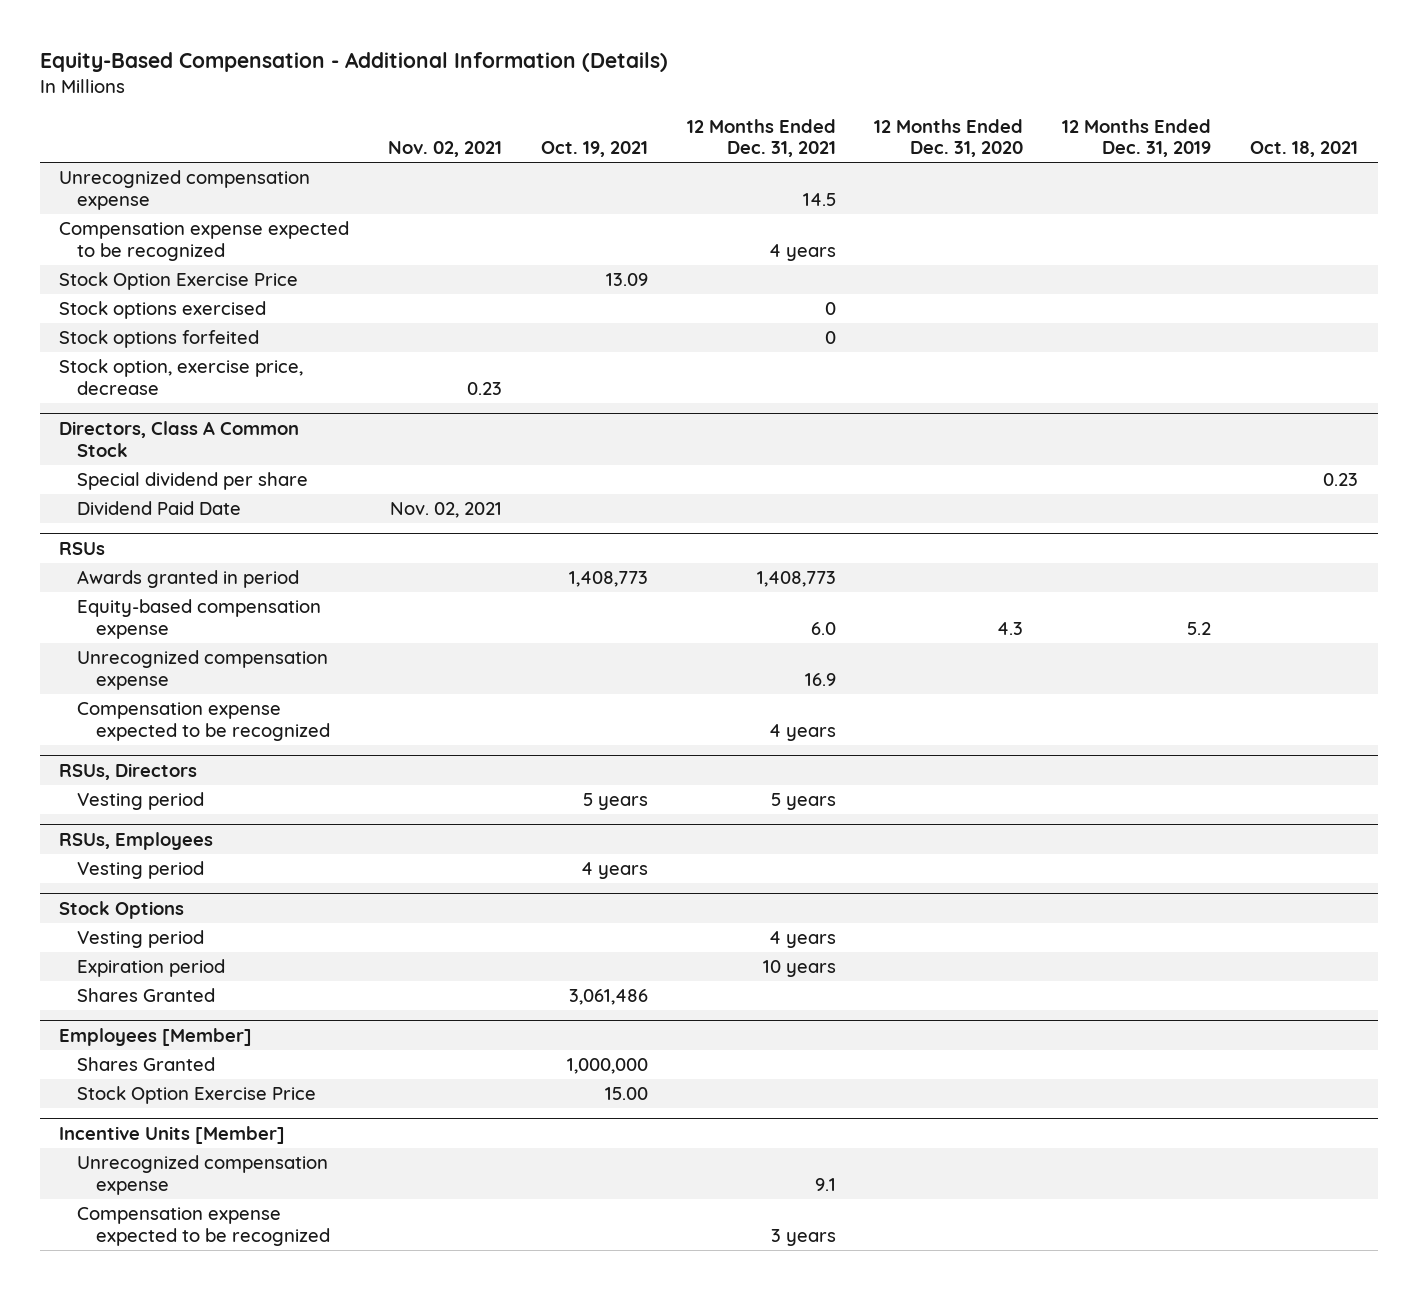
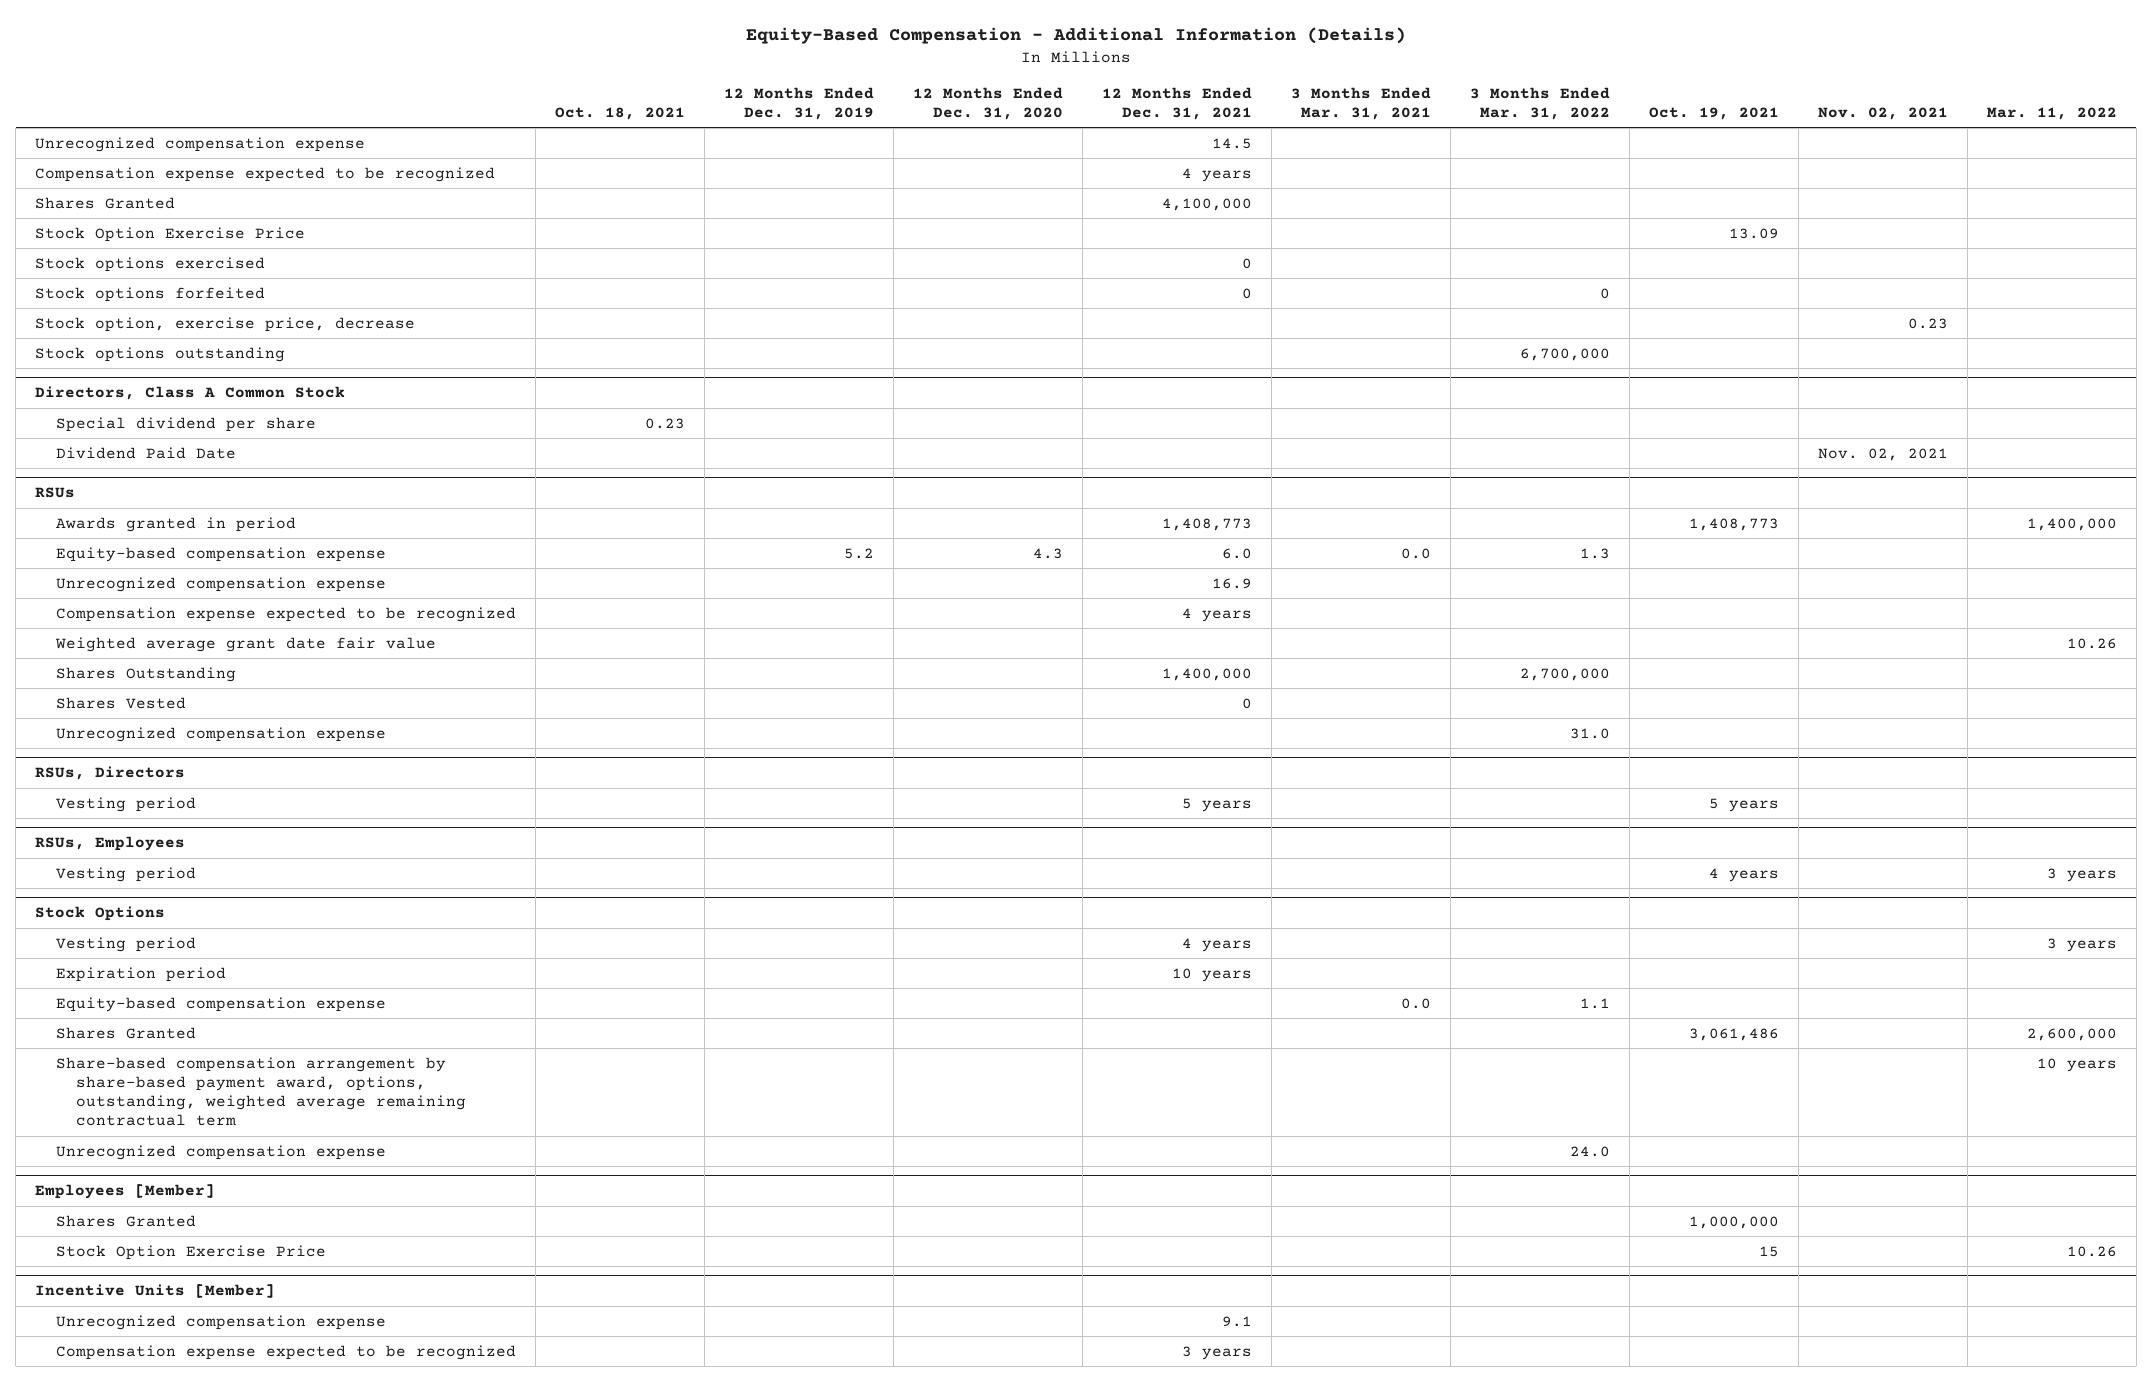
none -> [1290,86,1431,120] 3 Months Ended Mar. 31, 2021
none -> [1469,86,1610,120] 3 Months Ended Mar. 31, 2022
none -> [1986,106,2117,120] Mar. 11, 2022
none -> [35,196,176,209] Shares Granted
none -> [35,346,286,362] Stock options outstanding
none -> [54,636,436,652] Weighted average grant date fair value
none -> [55,666,236,682] Shares Outstanding
none -> [55,696,186,709] Shares Vested
none -> [55,726,386,742] Unrecognized compensation expense
none -> [55,996,386,1012] Equity-based compensation expense
none -> [55,1056,467,1127] Share-based compensation arrangement by share-based payment award, options, outstanding, weighted average remaining contractual term
none -> [55,1144,386,1160] Unrecognized compensation expense
[604,1087,648,1101] 15.00 -> [1758,1245,1779,1257] 15

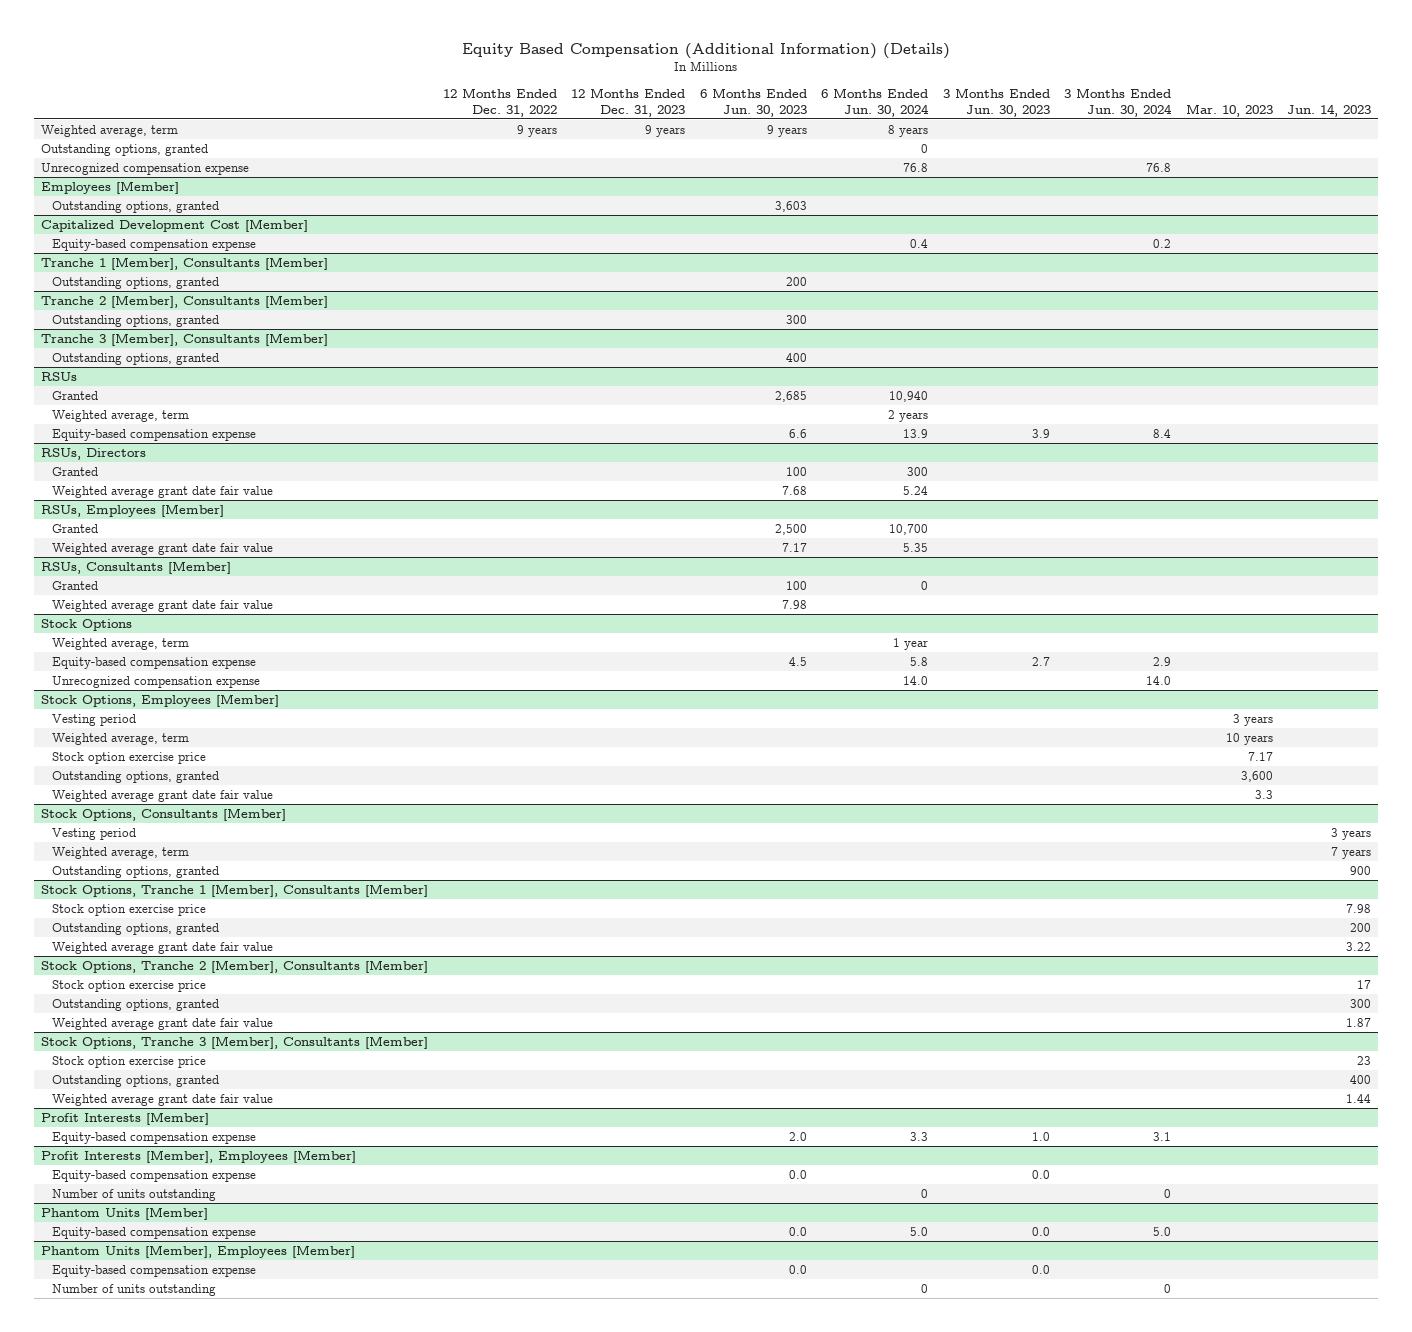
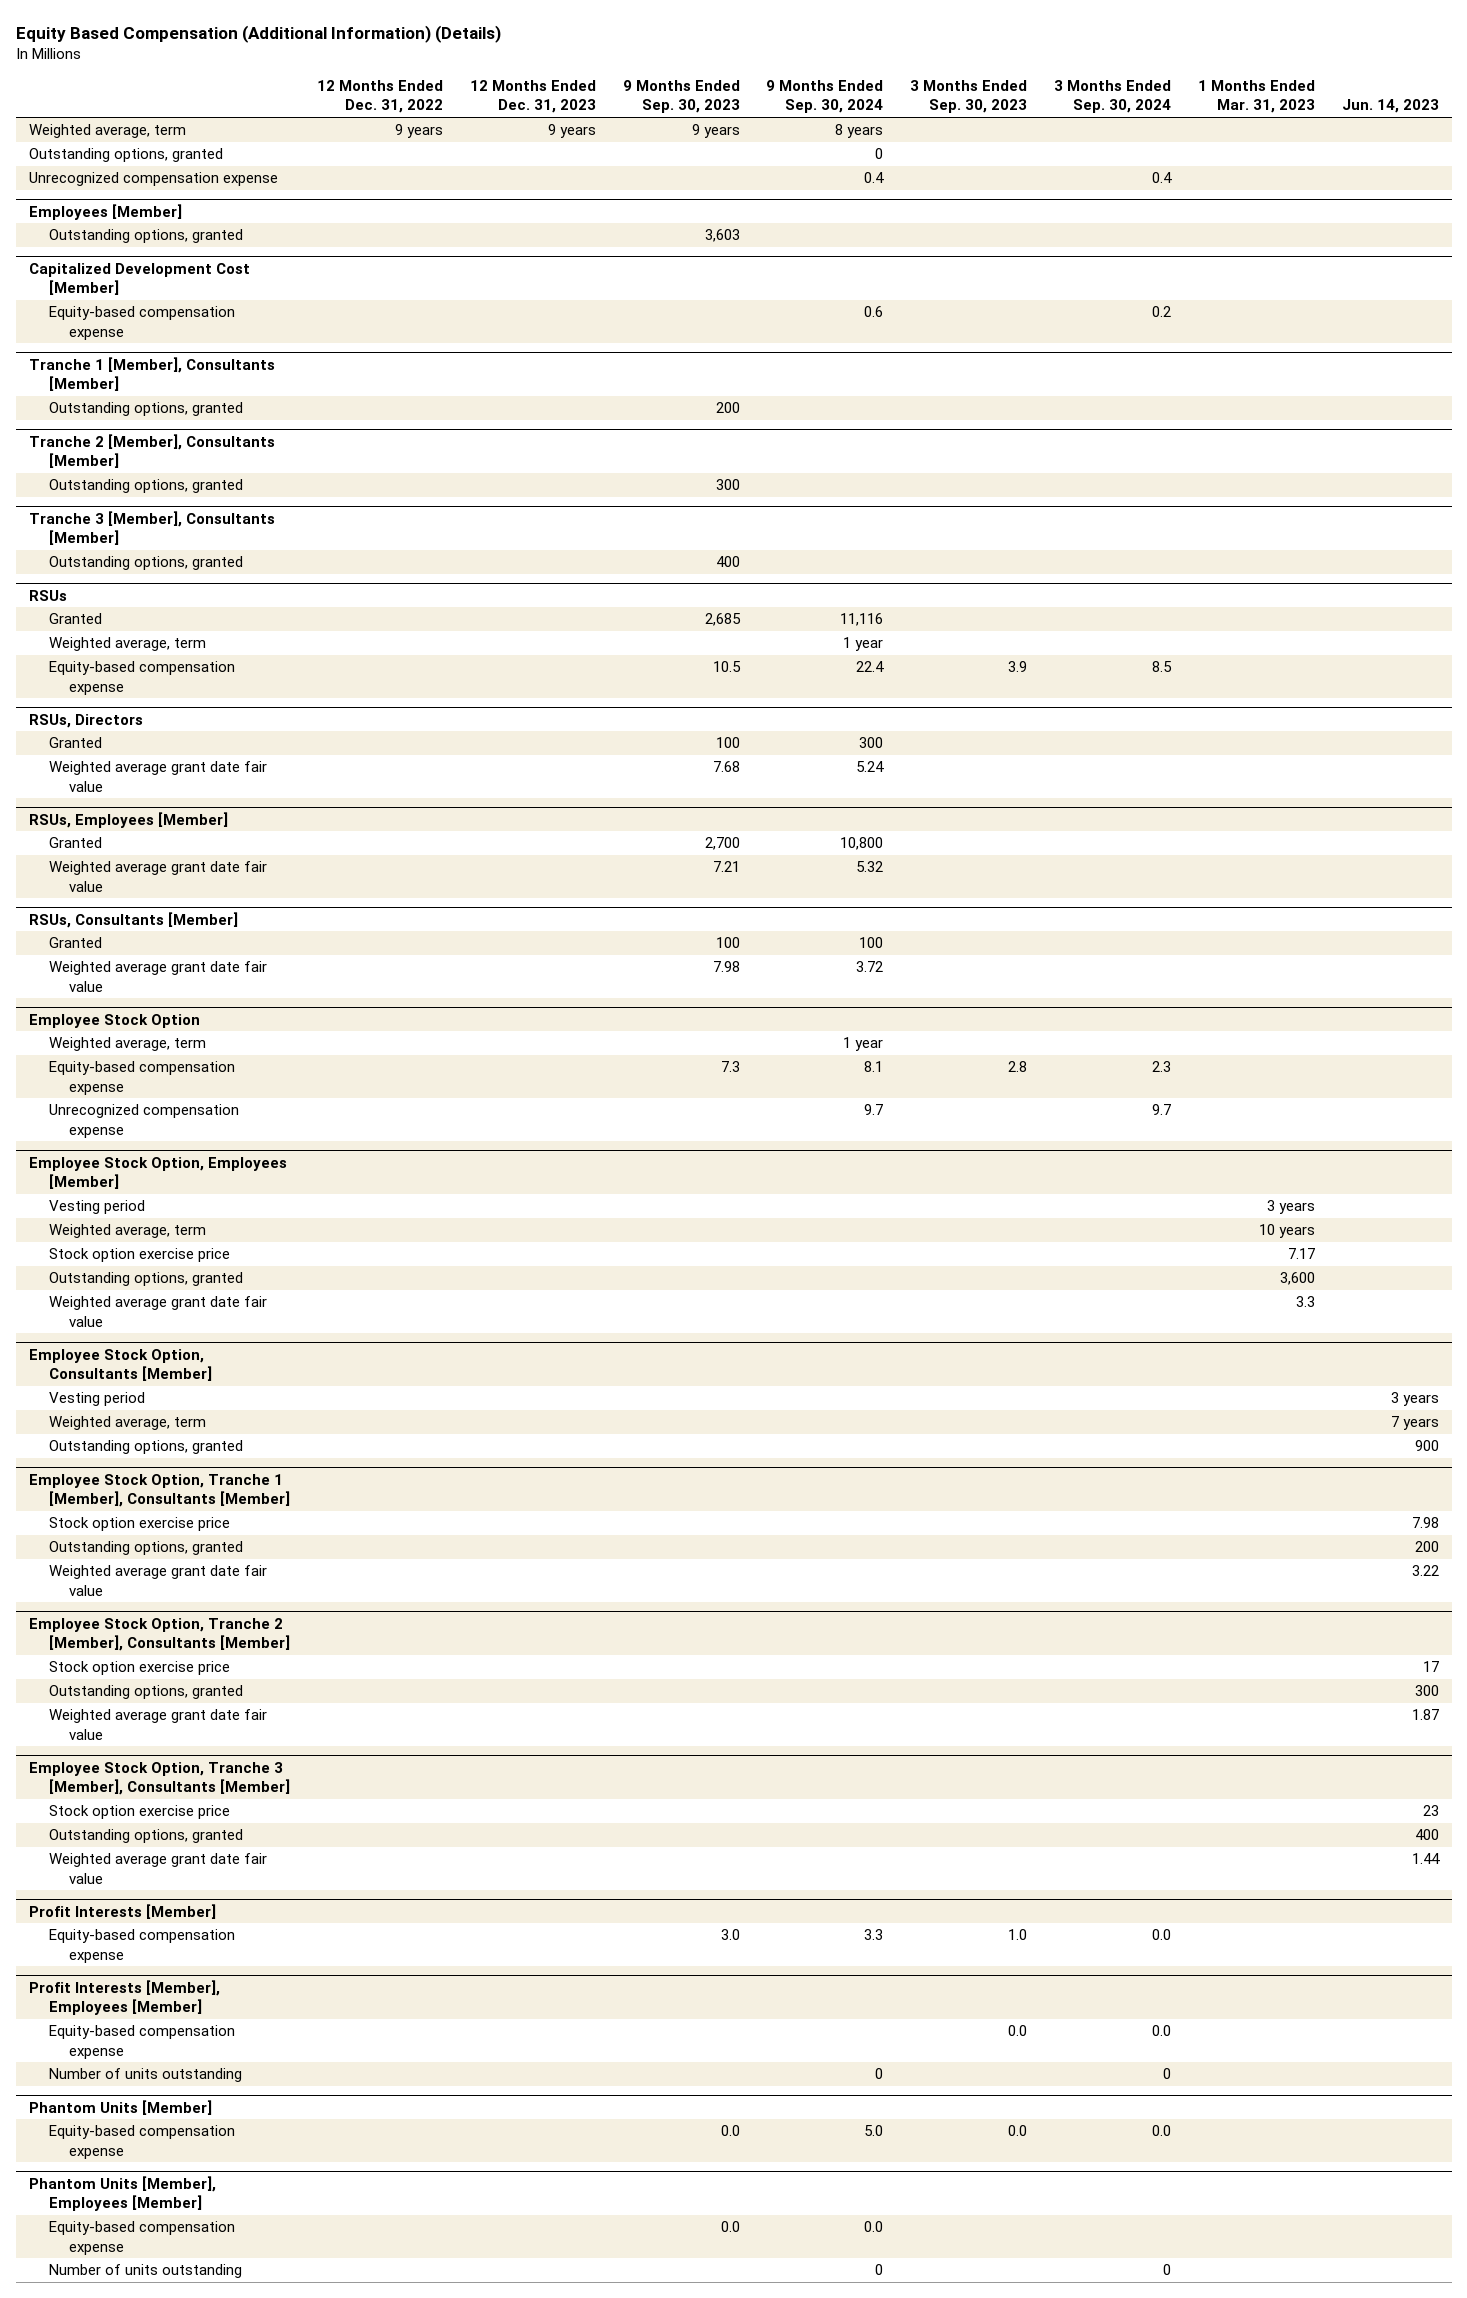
[699,88,807,117] 6 Months Ended Jun. 30, 2023 -> none
[821,88,930,117] 6 Months Ended Jun. 30, 2024 -> none
[942,88,1050,117] 3 Months Ended Jun. 30, 2023 -> none
[1064,88,1173,117] 3 Months Ended Jun. 30, 2024 -> none
[1185,103,1273,117] Mar. 10, 2023 -> none
none -> [622,80,740,114] 9 Months Ended Sep. 30, 2023
none -> [766,80,884,114] 9 Months Ended Sep. 30, 2024
none -> [910,80,1028,114] 3 Months Ended Sep. 30, 2023
none -> [1053,80,1171,114] 3 Months Ended Sep. 30, 2024
none -> [1197,80,1315,114] 1 Months Ended Mar. 31, 2023
[41,618,133,631] Stock Options -> [28,1013,200,1028] Employee Stock Option
[41,693,280,707] Stock Options, Employees [Member] -> [28,1156,287,1190] Employee Stock Option, Employees [Member]
[41,807,287,821] Stock Options, Consultants [Member] -> [28,1348,213,1382] Employee Stock Option, Consultants [Member]
[41,883,429,897] Stock Options, Tranche 1 [Member], Consultants [Member] -> [28,1473,291,1508] Employee Stock Option, Tranche 1 [Member], Consultants [Member]
[41,959,429,973] Stock Options, Tranche 2 [Member], Consultants [Member] -> [28,1617,291,1652] Employee Stock Option, Tranche 2 [Member], Consultants [Member]
[41,1035,429,1049] Stock Options, Tranche 3 [Member], Consultants [Member] -> [28,1761,291,1796] Employee Stock Option, Tranche 3 [Member], Consultants [Member]

